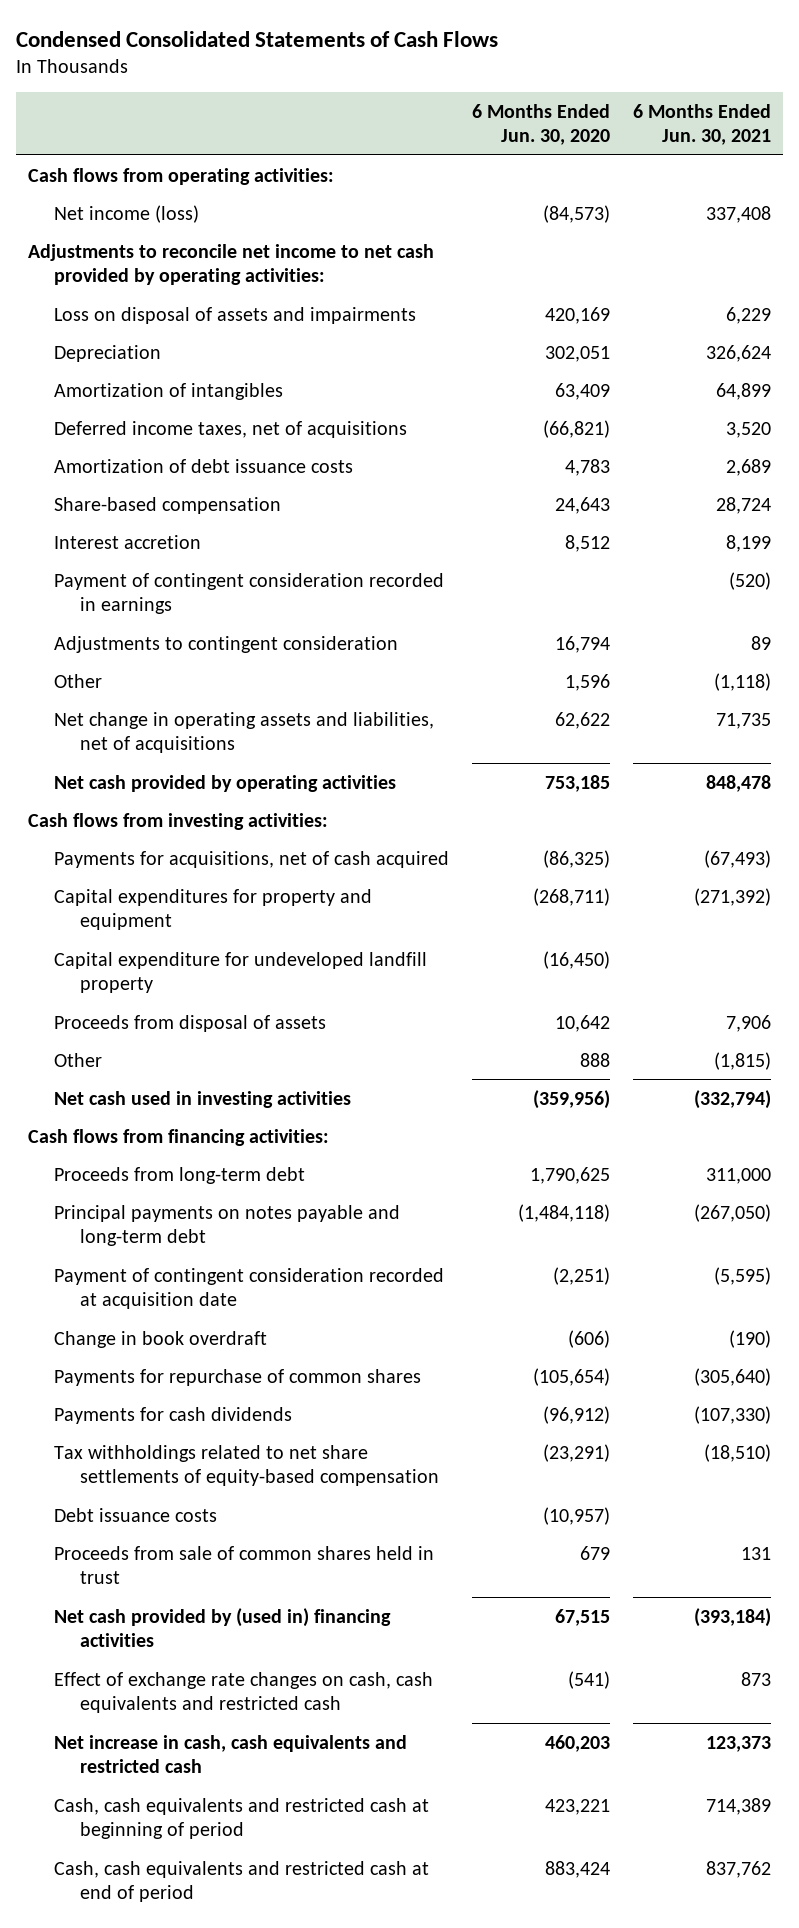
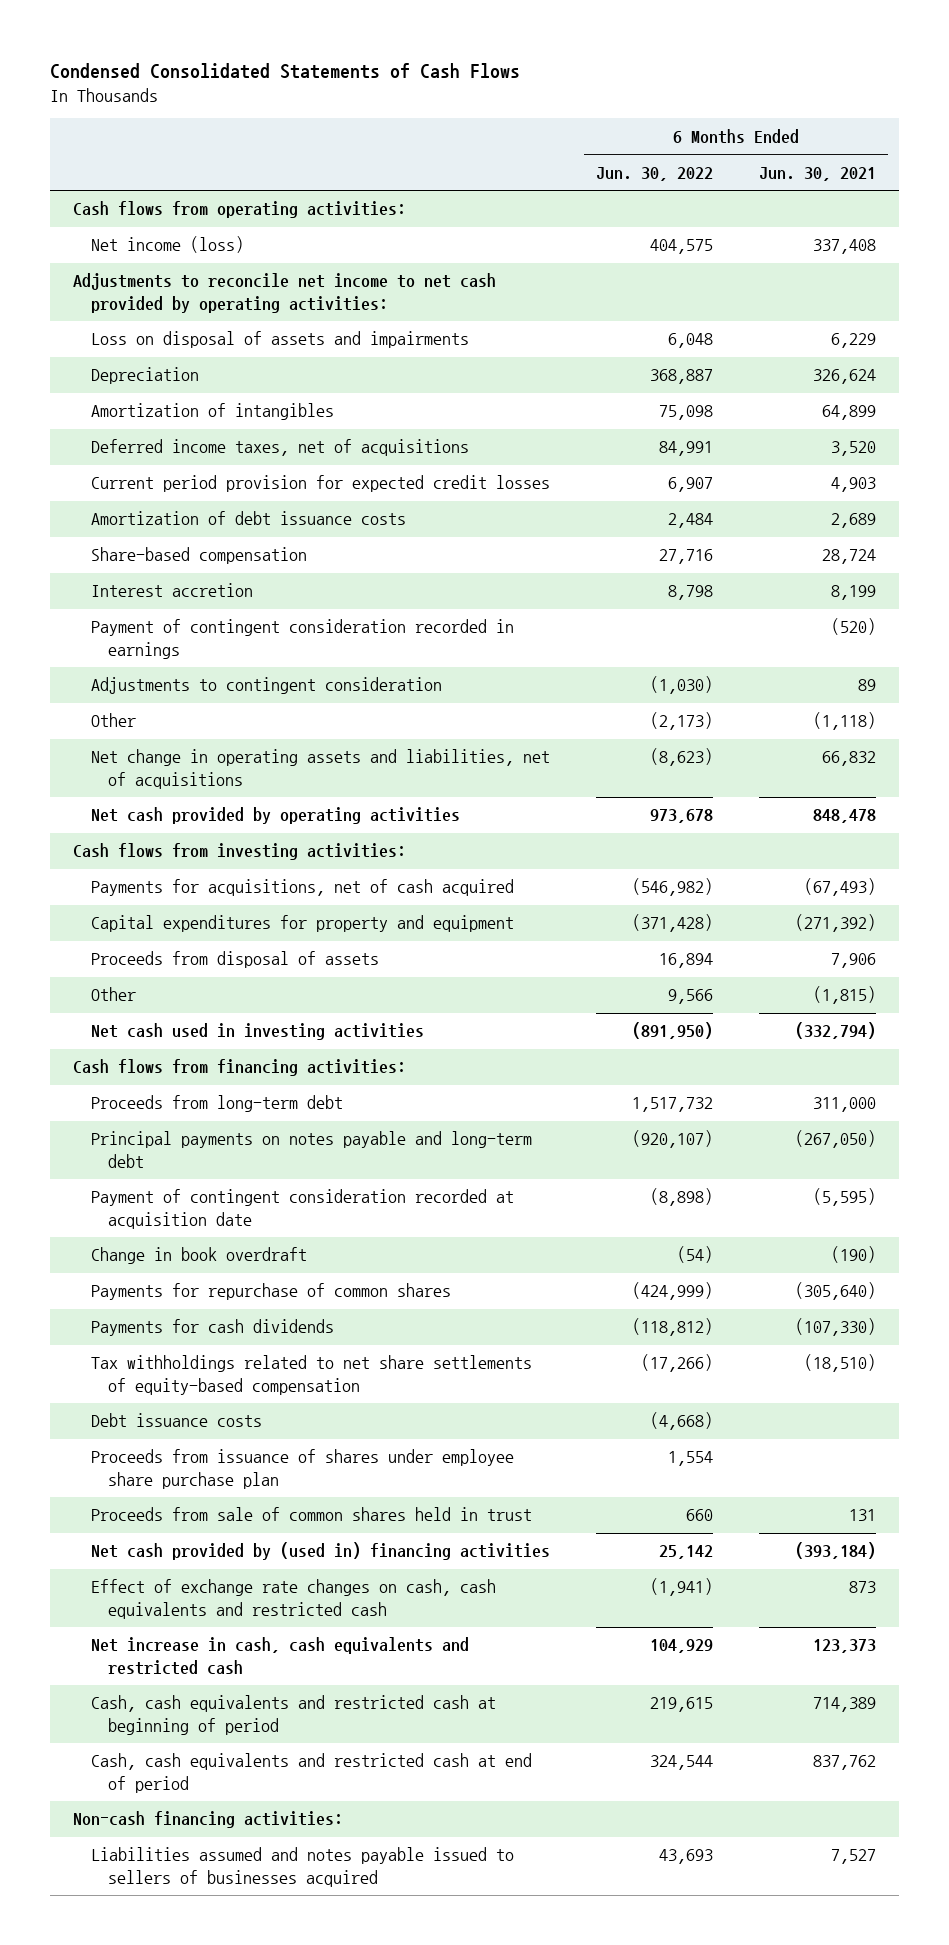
[472,103,611,146] 6 Months Ended Jun. 30, 2020 -> none
none -> [595,166,713,181] Jun. 30, 2022
none -> [90,475,550,493] Current period provision for expected credit losses
[716,712,772,729] 71,735 -> [822,751,877,767] 66,832
[54,951,428,993] Capital expenditure for undeveloped landfill property -> none
none -> [90,1449,514,1489] Proceeds from issuance of shares under employee share purchase plan
none -> [73,1811,344,1829] Non-cash financing activities:
none -> [90,1847,514,1887] Liabilities assumed and notes payable issued to sellers of businesses acquired

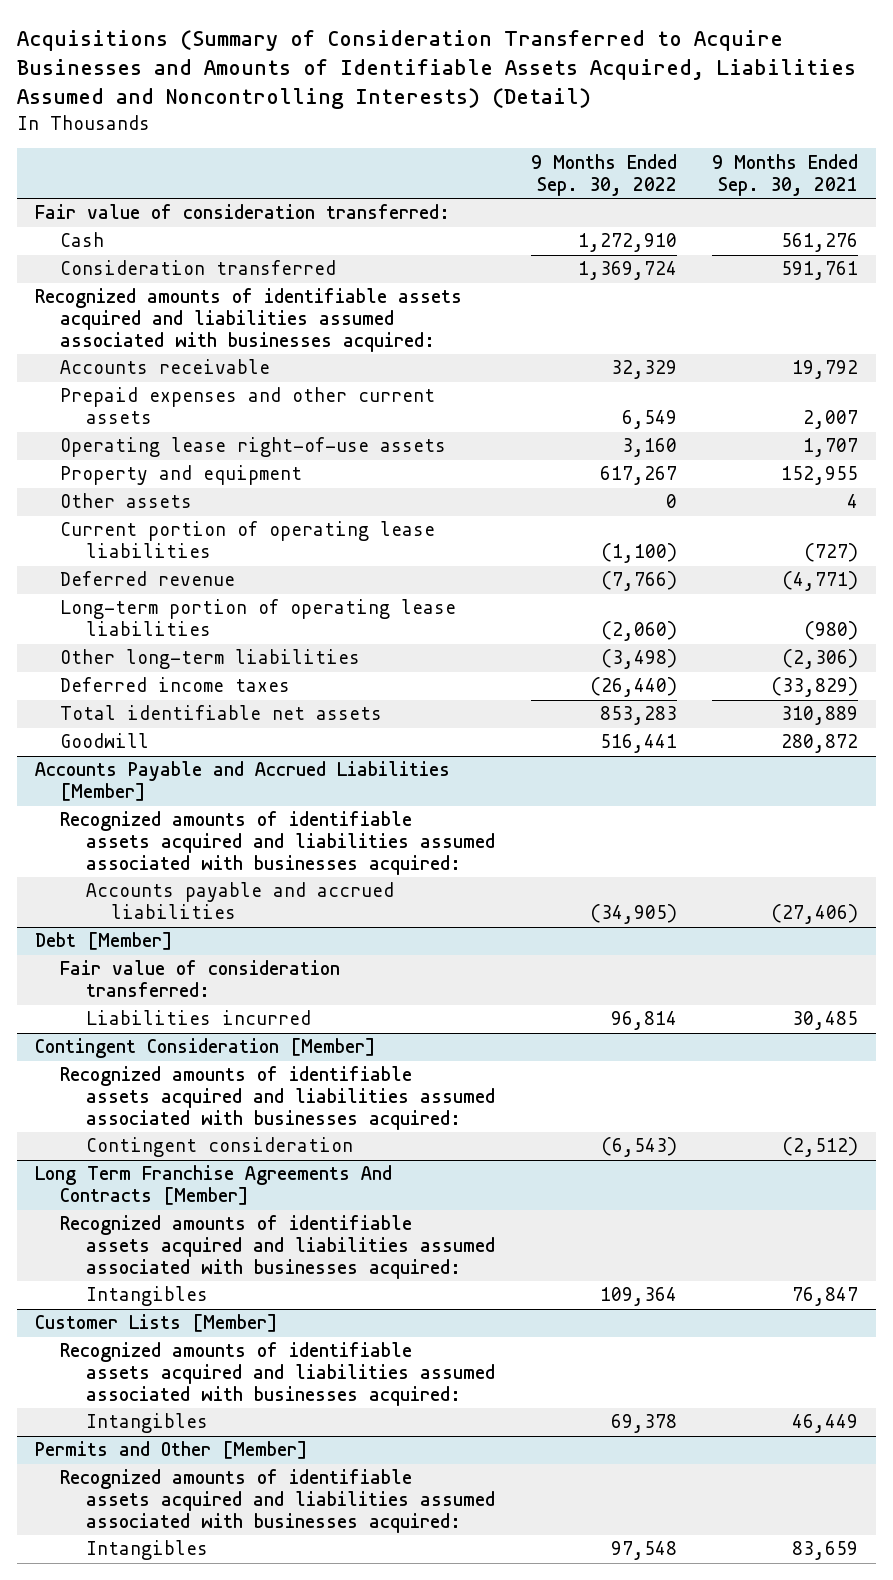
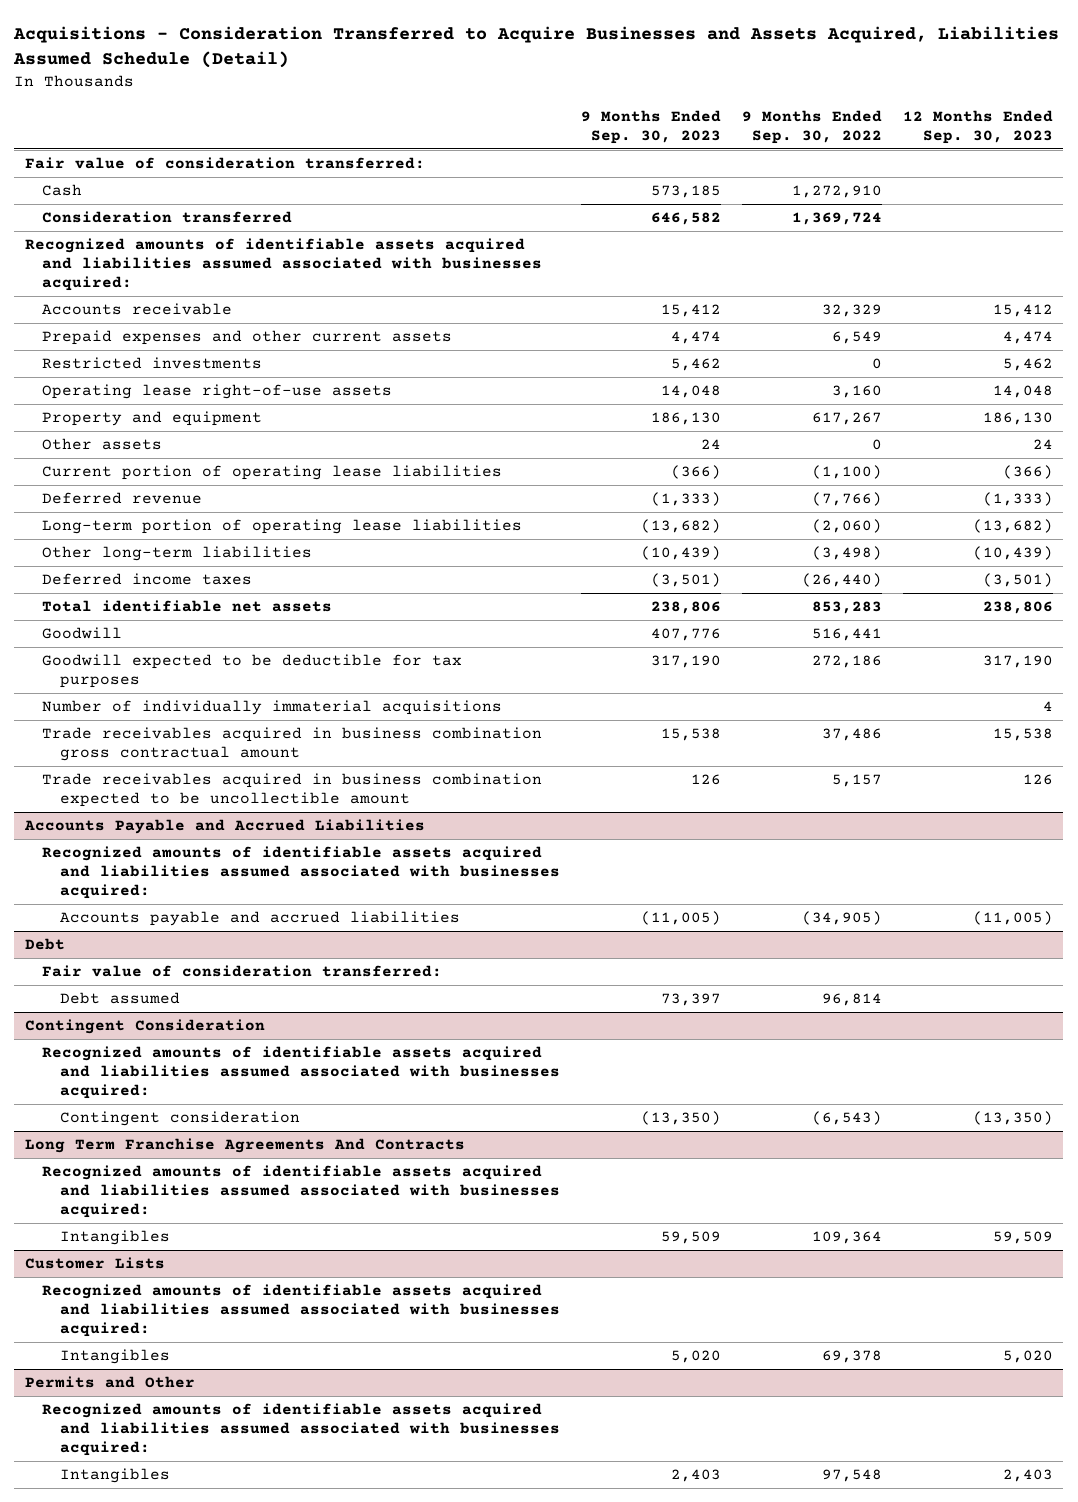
[16,29,856,110] Acquisitions (Summary of Consideration Transferred to Acquire Businesses and Amounts of Identifiable Assets Acquired, Liabilities Assumed and Noncontrolling Interests) (Detail) -> [13,26,1060,69] Acquisitions - Consideration Transferred to Acquire Businesses and Assets Acquired, Liabilities Assumed Schedule (Detail)
[712,153,859,196] 9 Months Ended Sep. 30, 2021 -> none
none -> [581,109,722,144] 9 Months Ended Sep. 30, 2023
none -> [902,109,1053,144] 12 Months Ended Sep. 30, 2023
none -> [42,357,263,370] Restricted investments
none -> [42,654,463,689] Goodwill expected to be deductible for tax purposes
none -> [42,700,503,716] Number of individually immaterial acquisitions
none -> [42,727,543,762] Trade receivables acquired in business combination gross contractual amount
none -> [42,773,543,808] Trade receivables acquired in business combination expected to be uncollectible amount
[34,761,450,802] Accounts Payable and Accrued Liabilities [Member] -> [23,819,425,835] Accounts Payable and Accrued Liabilities
[34,932,173,951] Debt [Member] -> [24,938,65,951] Debt
[85,1010,311,1026] Liabilities incurred -> [60,992,181,1005] Debt assumed
[34,1038,376,1059] Contingent Consideration [Member] -> [24,1019,265,1035] Contingent Consideration
[34,1165,392,1206] Long Term Franchise Agreements And Contracts [Member] -> [24,1138,465,1154] Long Term Franchise Agreements And Contracts
[34,1314,278,1333] Customer Lists [Member] -> [24,1257,165,1270] Customer Lists
[34,1441,308,1460] Permits and Other [Member] -> [24,1376,195,1389] Permits and Other

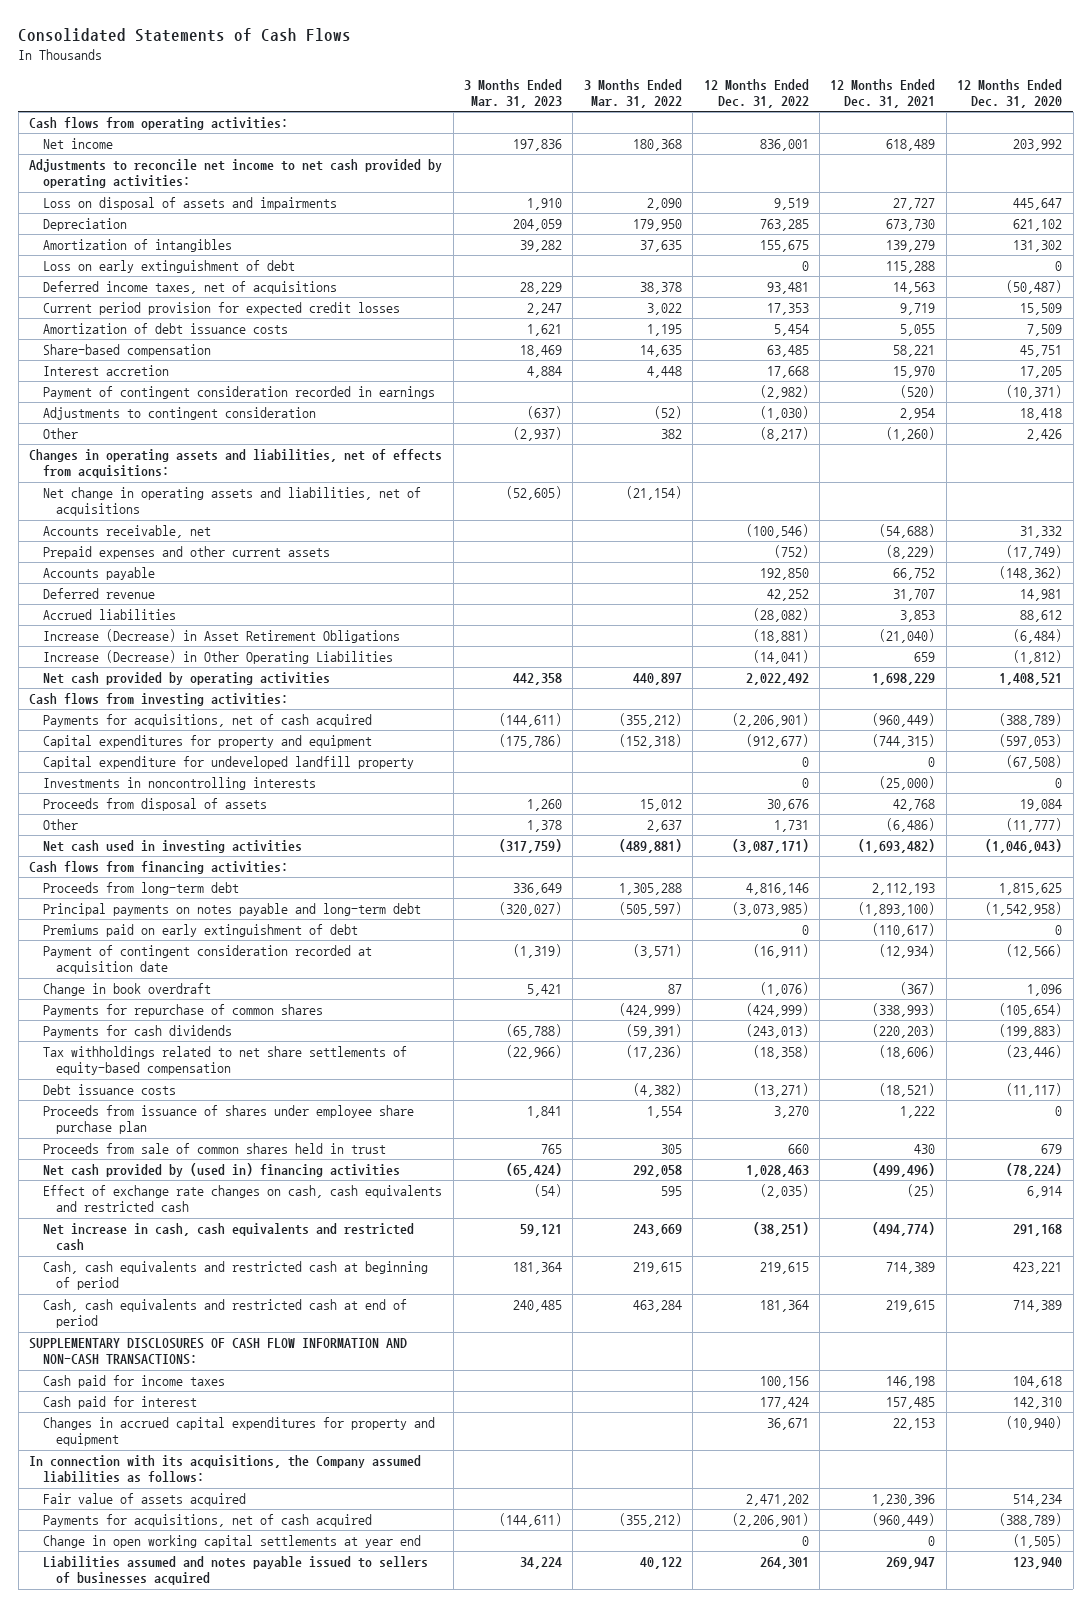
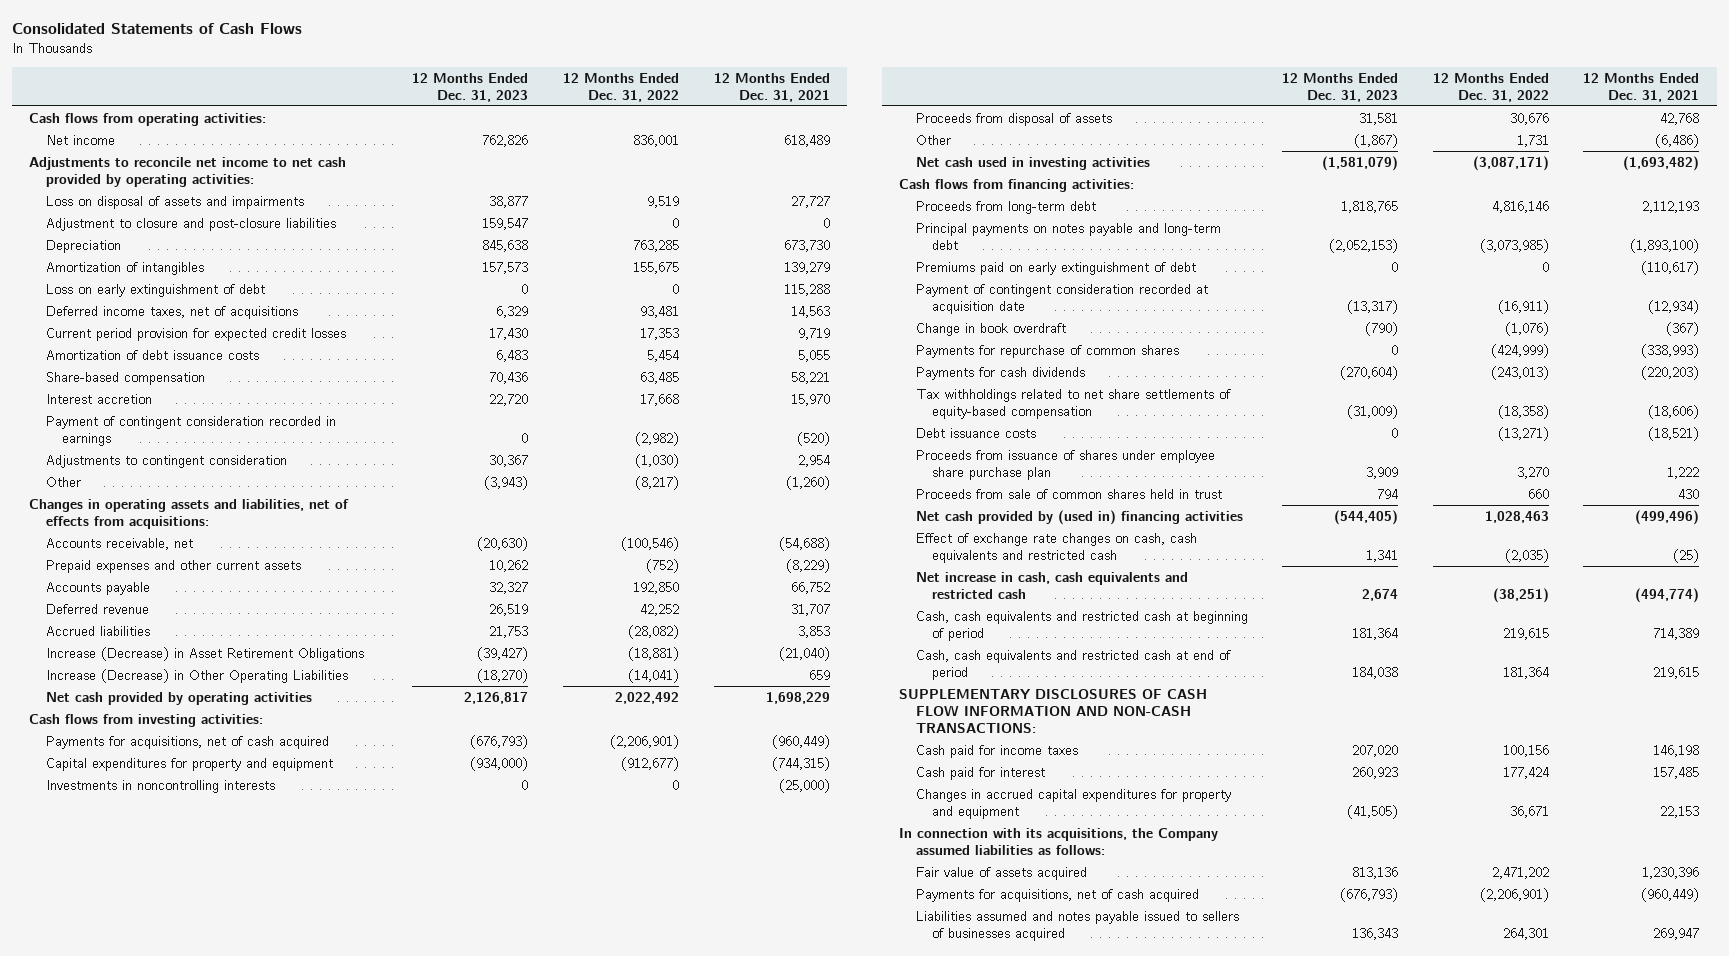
[463,78,562,108] 3 Months Ended Mar. 31, 2023 -> none
[583,78,682,108] 3 Months Ended Mar. 31, 2022 -> none
[957,78,1063,108] 12 Months Ended Dec. 31, 2020 -> none
none -> [412,72,529,102] 12 Months Ended Dec. 31, 2023
none -> [45,217,336,231] Adjustment to closure and post-closure liabilities
[42,487,421,517] Net change in operating assets and liabilities, net of acquisitions -> none
[42,756,414,770] Capital expenditure for undeveloped landfill property -> none
[42,1535,421,1549] Change in open working capital settlements at year end -> none

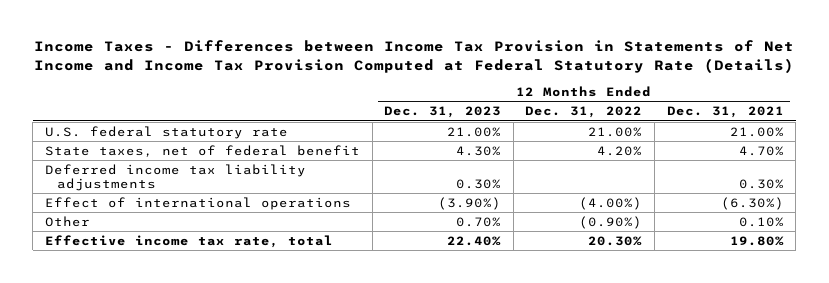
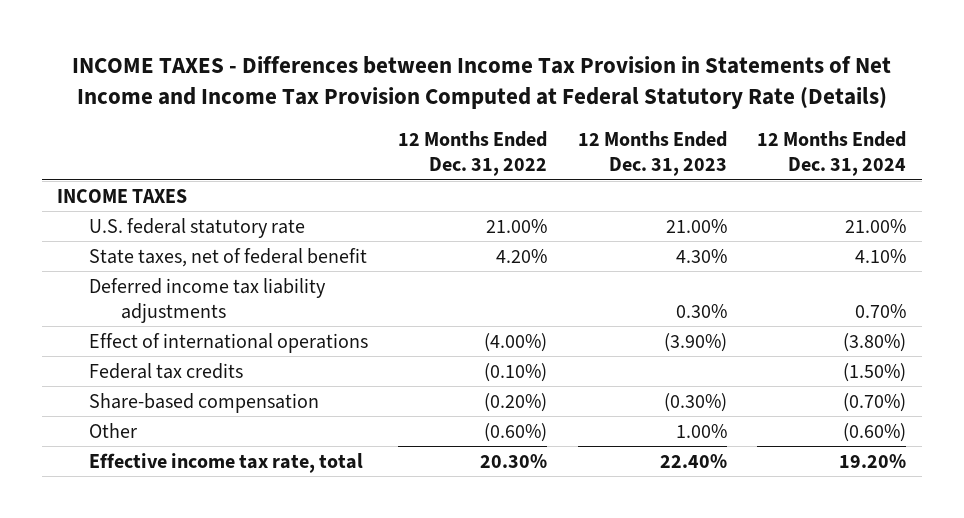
[34,40,795,73] Income Taxes - Differences between Income Tax Provision in Statements of Net Income and Income Tax Provision Computed at Federal Statutory Rate (Details) -> [71,56,891,110] INCOME TAXES - Differences between Income Tax Provision in Statements of Net Income and Income Tax Provision Computed at Federal Statutory Rate (Details)
[666,106,784,119] Dec. 31, 2021 -> none
none -> [757,130,907,177] 12 Months Ended Dec. 31, 2024
none -> [57,188,188,203] INCOME TAXES
none -> [89,362,244,379] Federal tax credits
none -> [89,392,320,413] Share-based compensation
[456,216,502,227] 0.70% -> [675,423,727,438] 1.00%
[579,215,643,229] (0.90%) -> [484,422,548,442] (0.60%)

